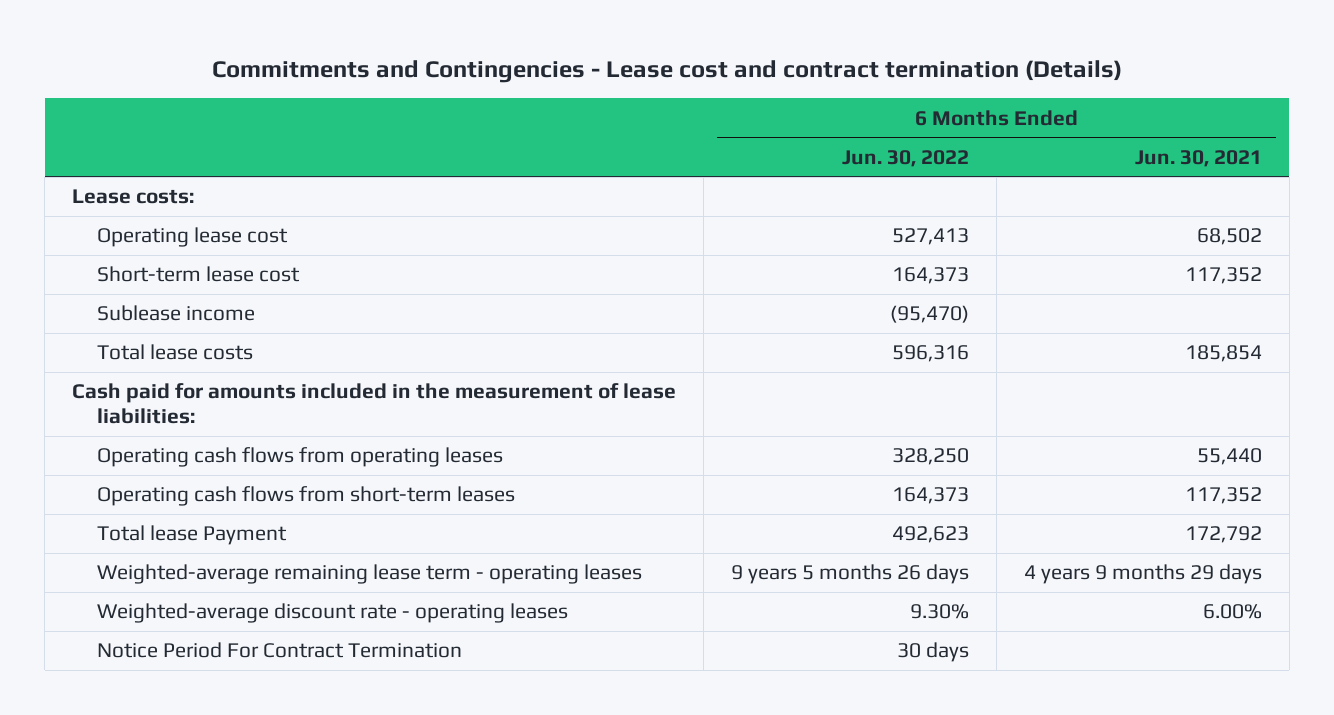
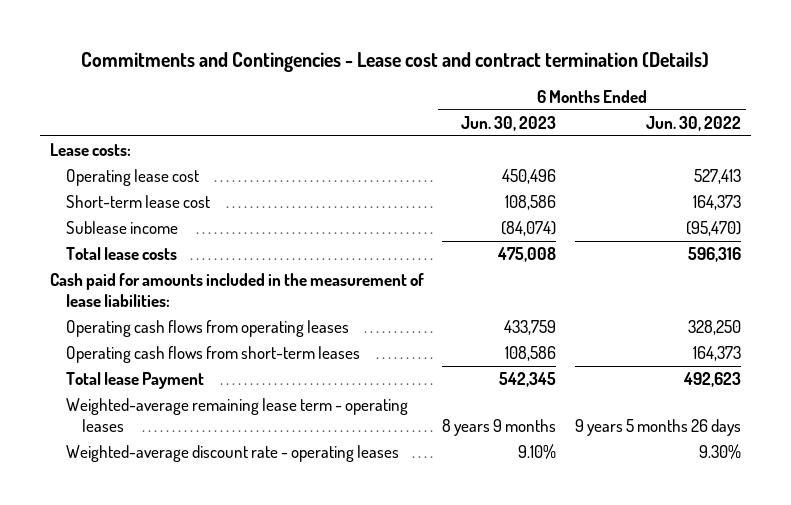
[1134,149,1262,167] Jun. 30, 2021 -> none
none -> [461,116,557,132] Jun. 30, 2023
[97,642,463,659] Notice Period For Contract Termination -> none

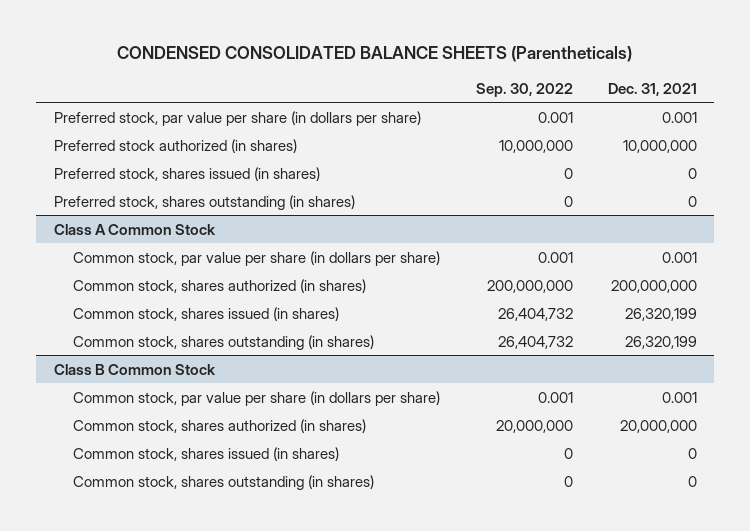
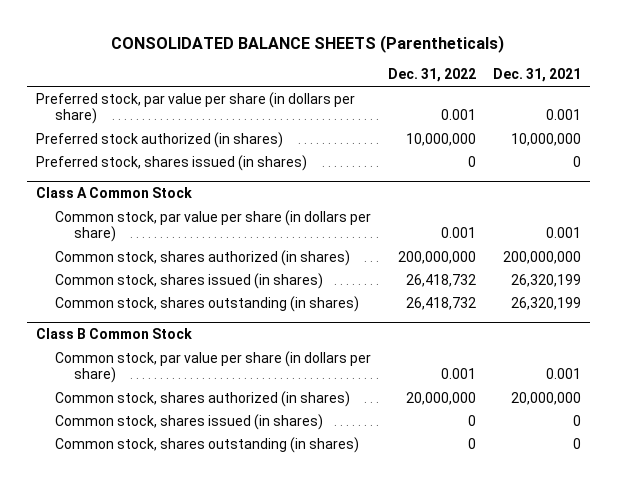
[117,46,633,63] CONDENSED CONSOLIDATED BALANCE SHEETS (Parentheticals) -> [111,34,505,53] CONSOLIDATED BALANCE SHEETS (Parentheticals)
[475,82,573,97] Sep. 30, 2022 -> none
none -> [388,68,477,83] Dec. 31, 2022
[53,194,355,210] Preferred stock, shares outstanding (in shares) -> none

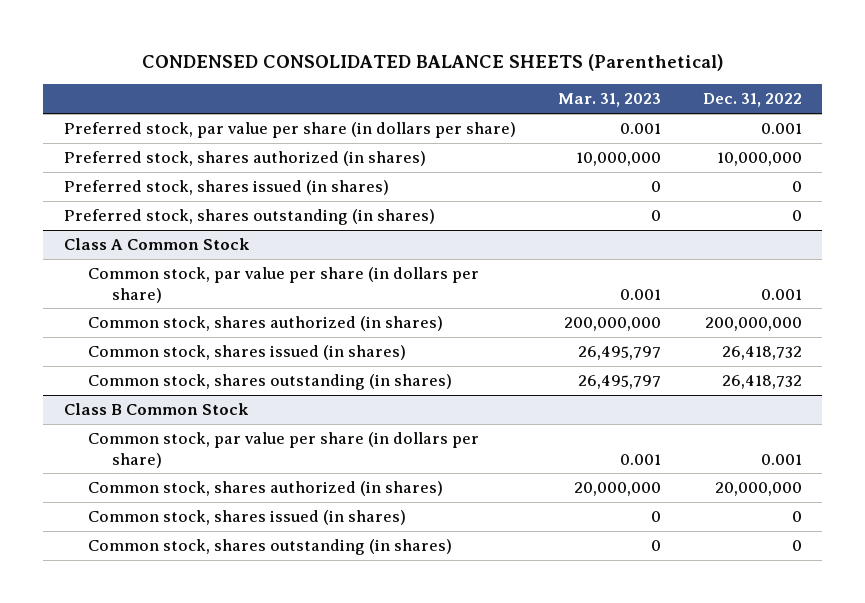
[111,34,505,53] CONSOLIDATED BALANCE SHEETS (Parentheticals) -> [141,54,724,72] CONDENSED CONSOLIDATED BALANCE SHEETS (Parenthetical)
[493,68,582,83] Dec. 31, 2021 -> none
none -> [557,93,661,108] Mar. 31, 2023
[35,131,283,148] Preferred stock authorized (in shares) -> [63,150,426,166] Preferred stock, shares authorized (in shares)
none -> [63,208,435,225] Preferred stock, shares outstanding (in shares)

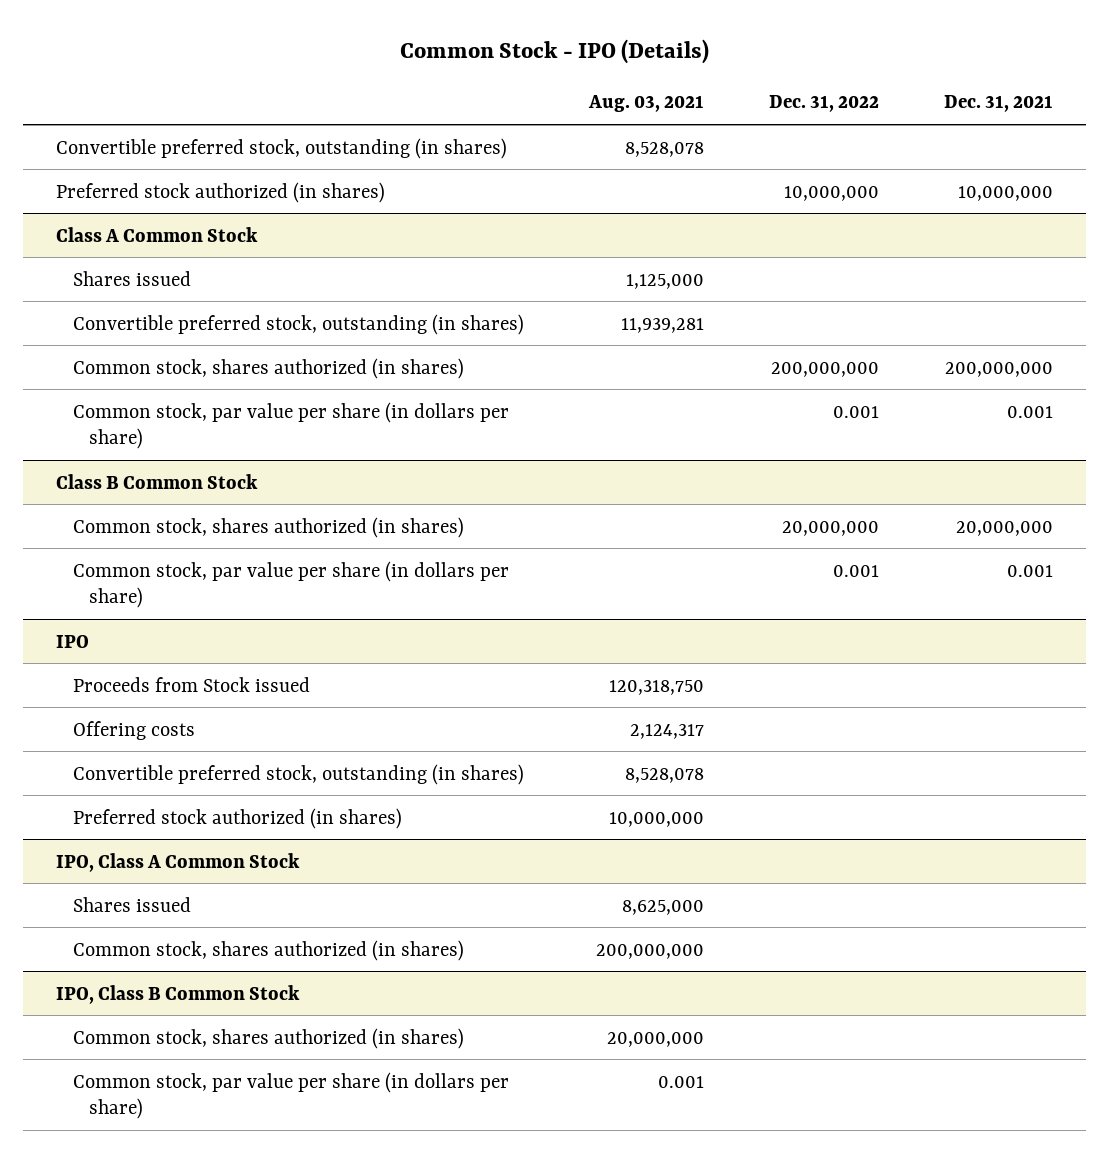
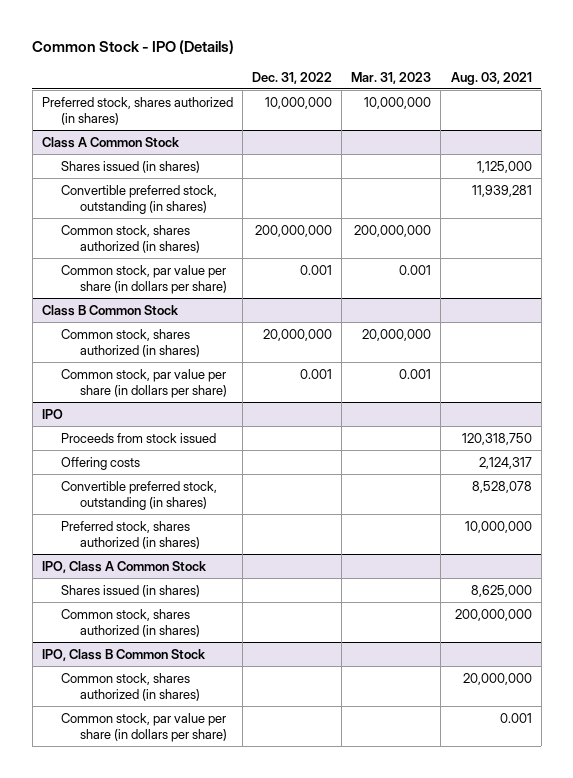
[944,95,1054,113] Dec. 31, 2021 -> none
none -> [351,71,432,84] Mar. 31, 2023
[55,137,507,159] Convertible preferred stock, outstanding (in shares) -> none
[55,181,385,203] Preferred stock authorized (in shares) -> [41,96,233,125] Preferred stock, shares authorized (in shares)
[72,270,191,286] Shares issued -> [60,160,200,173] Shares issued (in shares)
[72,676,310,692] Proceeds from Stock issued -> [60,432,216,443] Proceeds from stock issued
[72,807,402,829] Preferred stock authorized (in shares) -> [60,520,200,549] Preferred stock, shares authorized (in shares)
[72,896,191,912] Shares issued -> [60,584,200,597] Shares issued (in shares)

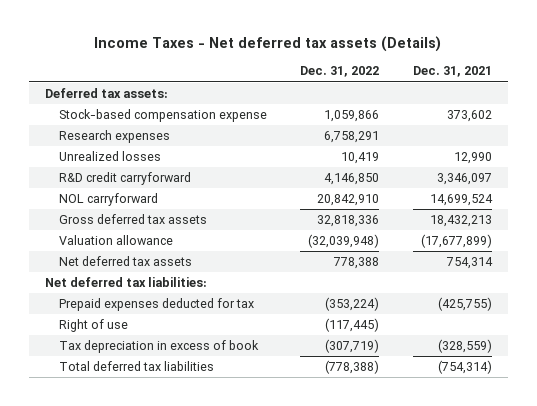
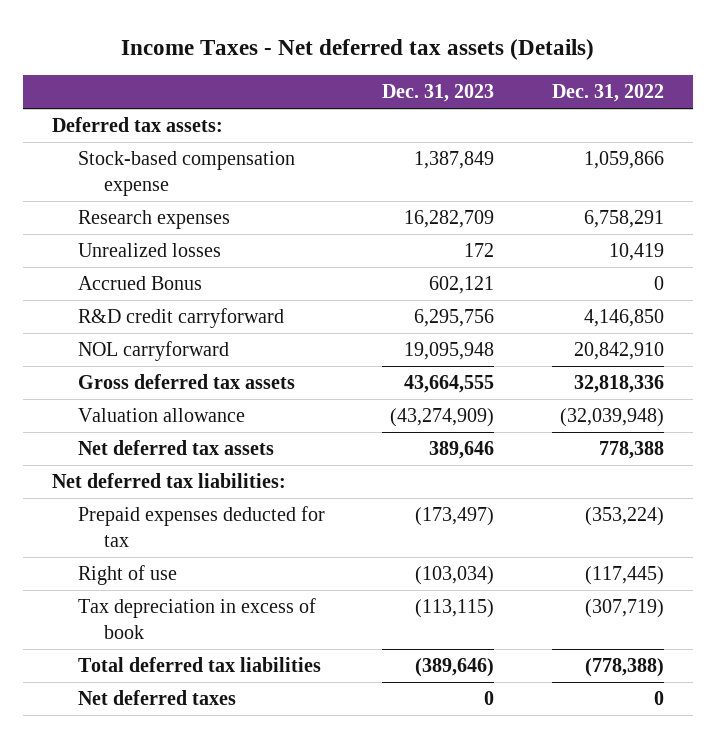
[412,66,492,78] Dec. 31, 2021 -> none
none -> [382,83,495,102] Dec. 31, 2023
none -> [77,276,202,291] Accrued Bonus
none -> [77,690,236,706] Net deferred taxes

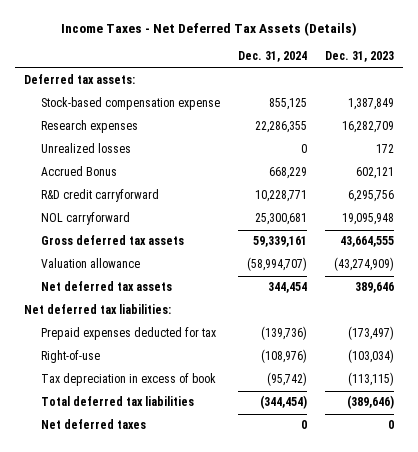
[121,38,595,60] Income Taxes - Net deferred tax assets (Details) -> [61,22,358,37] Income Taxes - Net Deferred Tax Assets (Details)
[551,83,664,102] Dec. 31, 2022 -> none
none -> [238,51,308,63] Dec. 31, 2024
[77,565,177,586] Right of use -> [41,350,101,364] Right-of-use

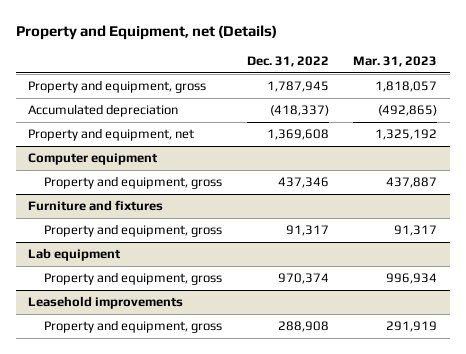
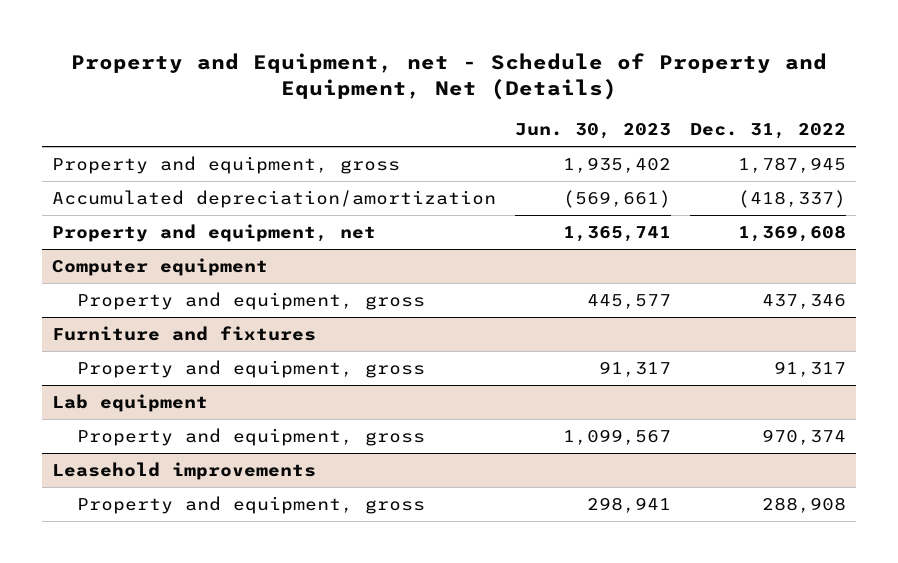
[16,25,278,41] Property and Equipment, net (Details) -> [71,52,828,101] Property and Equipment, net - Schedule of Property and Equipment, Net (Details)
[353,56,438,68] Mar. 31, 2023 -> none
none -> [515,123,672,140] Jun. 30, 2023
[28,104,179,118] Accumulated depreciation -> [52,189,497,208] Accumulated depreciation/amortization

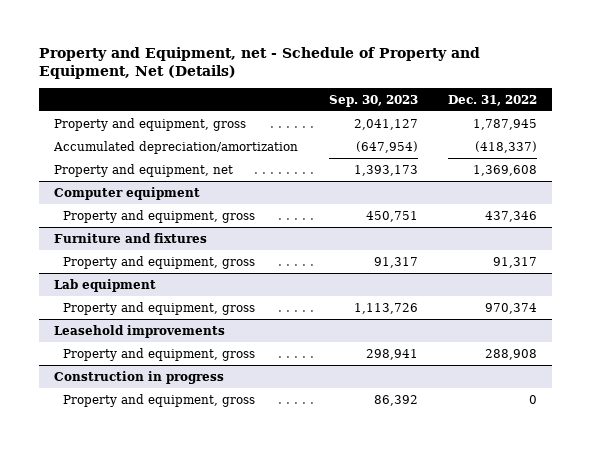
[515,123,672,140] Jun. 30, 2023 -> none
none -> [328,94,418,107] Sep. 30, 2023
none -> [54,370,225,384] Construction in progress
none -> [62,393,255,407] Property and equipment, gross

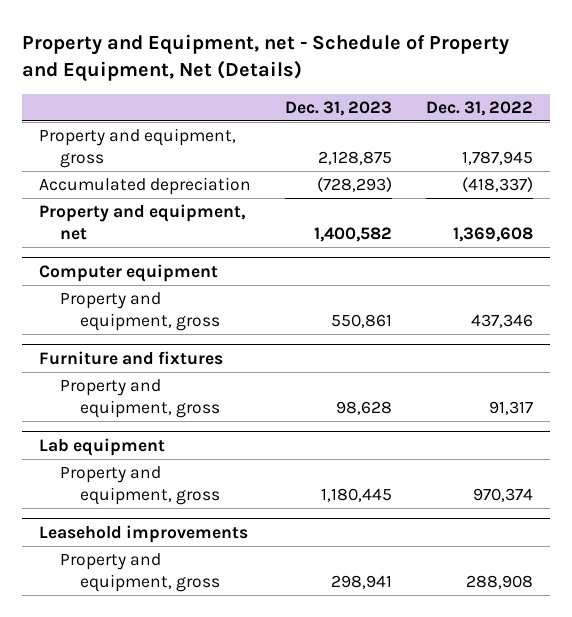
[328,94,418,107] Sep. 30, 2023 -> none
none -> [285,100,393,116] Dec. 31, 2023
[53,140,299,154] Accumulated depreciation/amortization -> [39,176,252,195] Accumulated depreciation
[54,370,225,384] Construction in progress -> none
[62,393,255,407] Property and equipment, gross -> none

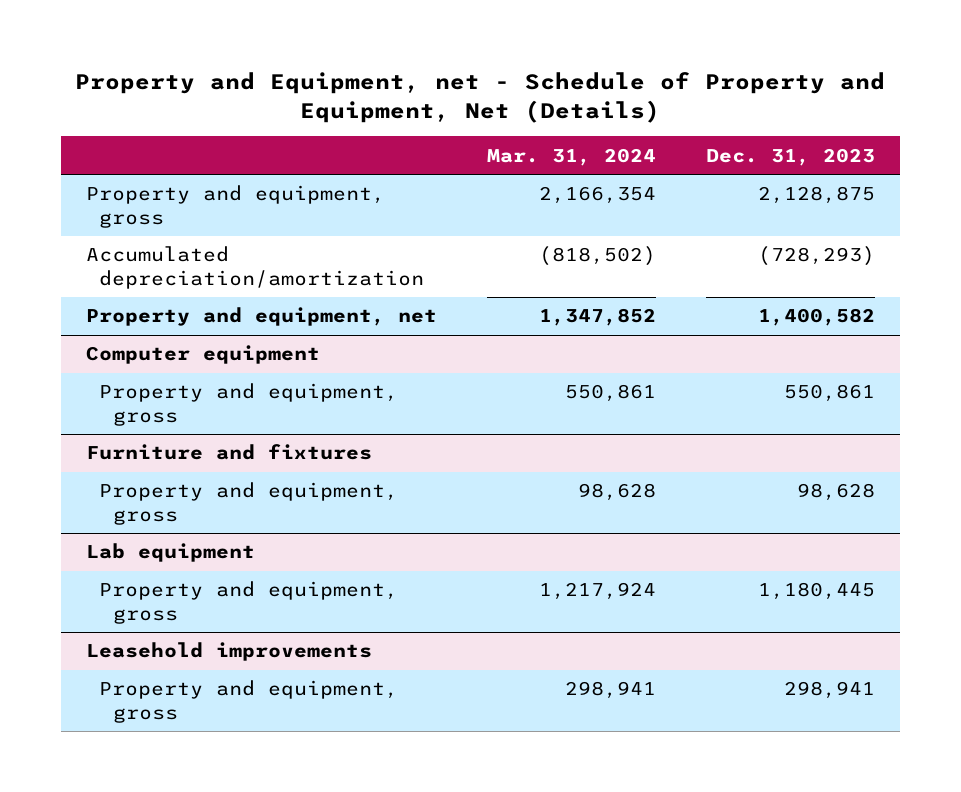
[426,100,534,116] Dec. 31, 2022 -> none
none -> [486,147,656,166] Mar. 31, 2024
[39,176,252,195] Accumulated depreciation -> [85,246,425,289] Accumulated depreciation/amortization

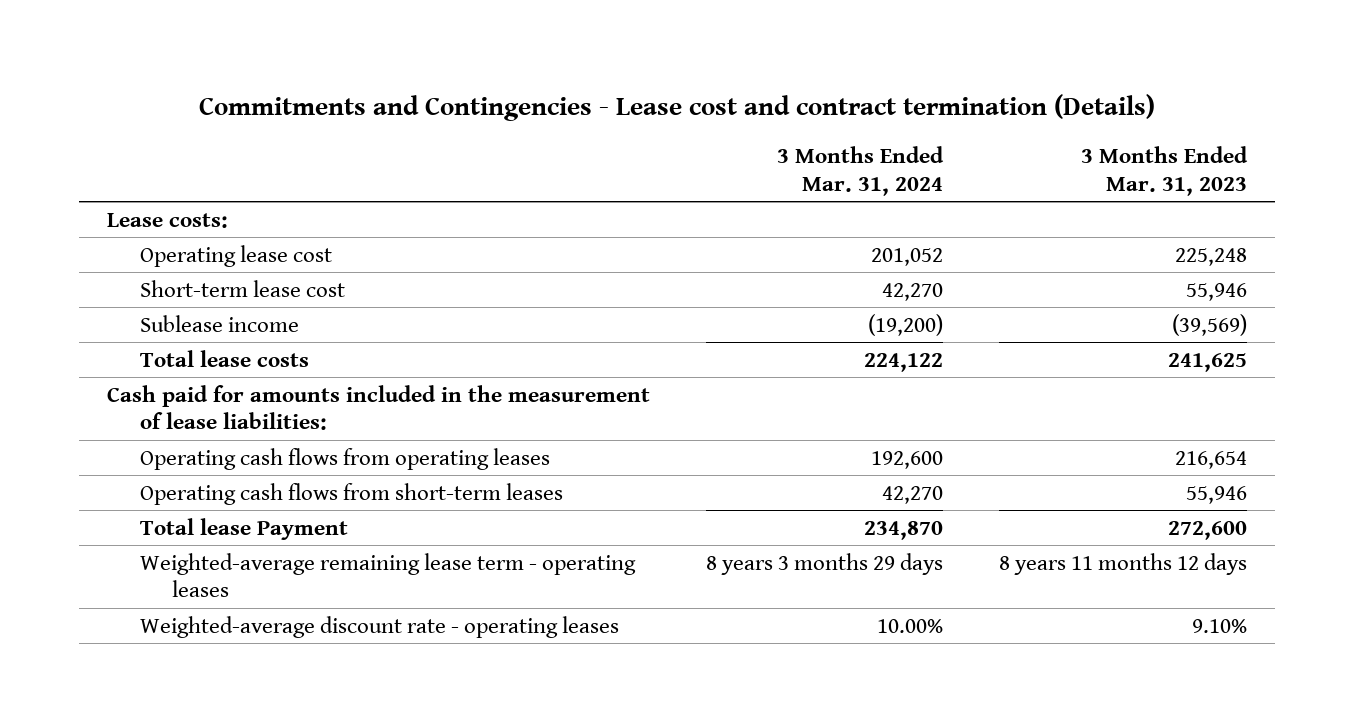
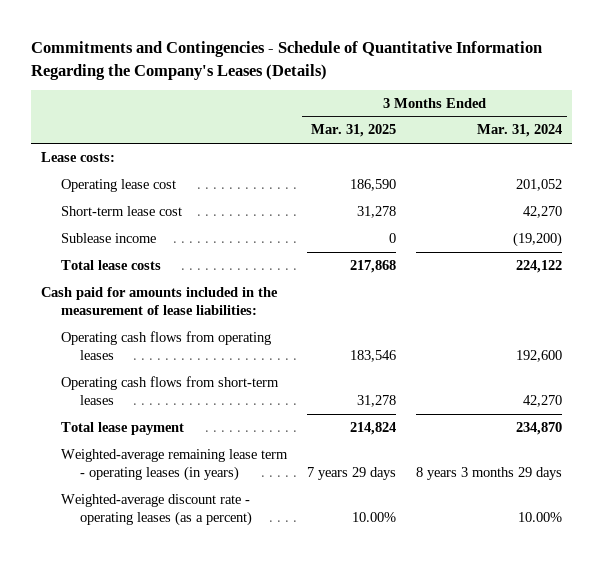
[199,94,1156,122] Commitments and Contingencies - Lease cost and contract termination (Details) -> [31,41,543,80] Commitments and Contingencies - Schedule of Quantitative Information Regarding the Company's Leases (Details)
[1080,146,1248,196] 3 Months Ended Mar. 31, 2023 -> none
none -> [310,124,396,138] Mar. 31, 2025
[139,517,348,540] Total lease Payment -> [60,421,184,435] Total lease payment
[139,552,636,598] Weighted-average remaining lease term - operating leases -> [60,448,288,481] Weighted-average remaining lease term - operating leases (in years)
[139,615,619,638] Weighted-average discount rate - operating leases -> [60,493,252,526] Weighted-average discount rate - operating leases (as a percent)

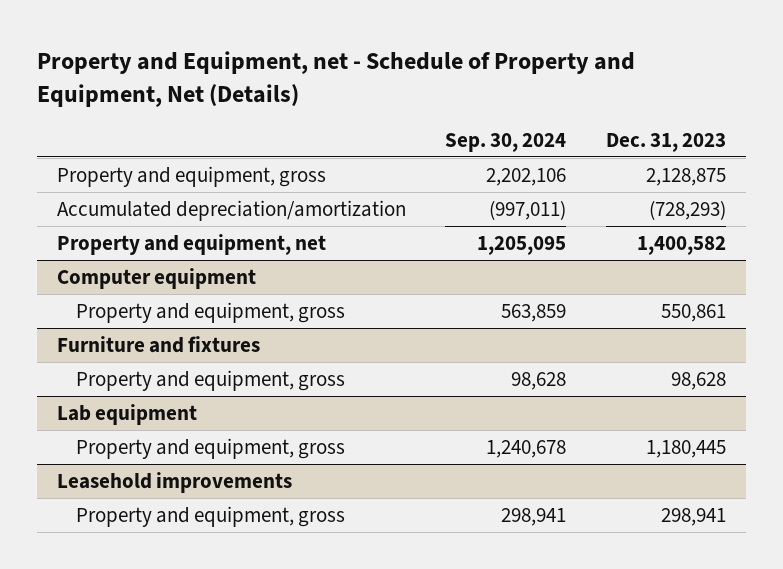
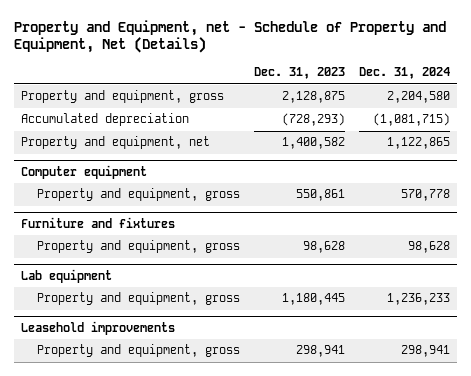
[445,132,567,152] Sep. 30, 2024 -> none
none -> [359,67,451,80] Dec. 31, 2024
[56,199,406,221] Accumulated depreciation/amortization -> [20,113,189,127] Accumulated depreciation

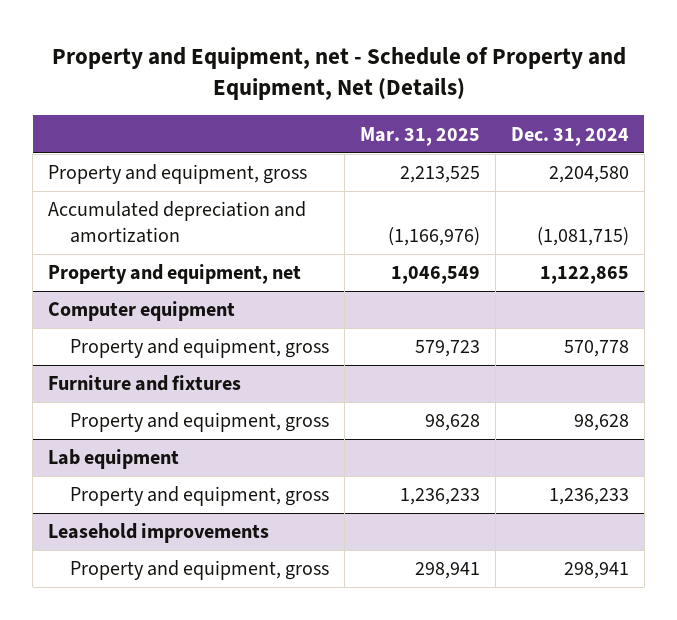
[254,67,346,80] Dec. 31, 2023 -> none
none -> [360,126,481,146] Mar. 31, 2025
[20,113,189,127] Accumulated depreciation -> [48,201,307,244] Accumulated depreciation and amortization

